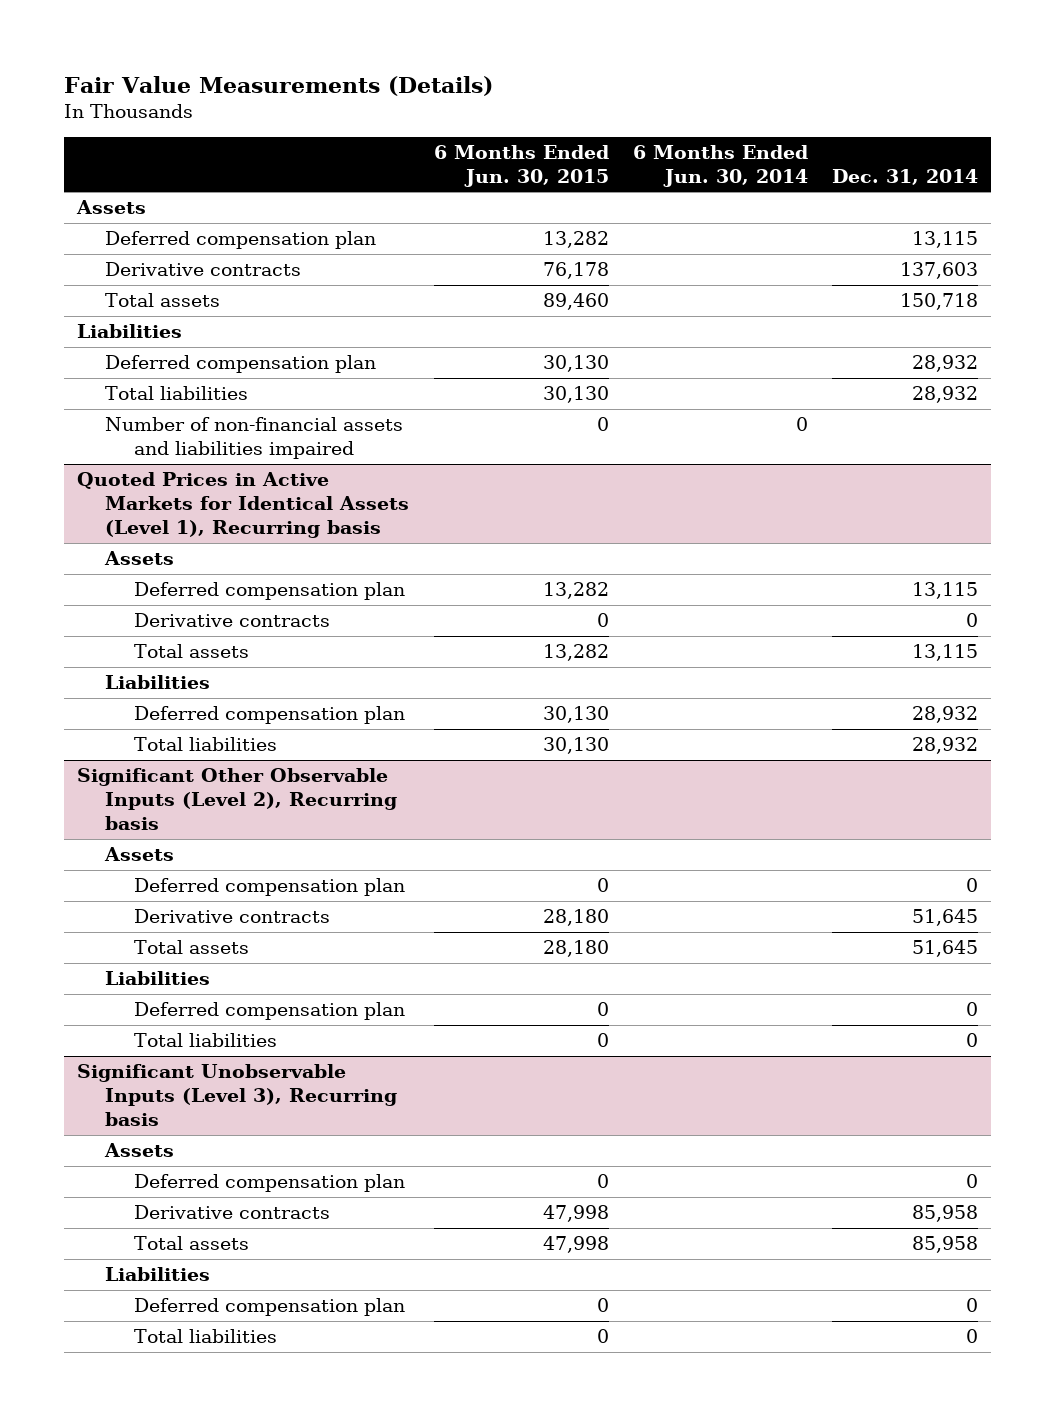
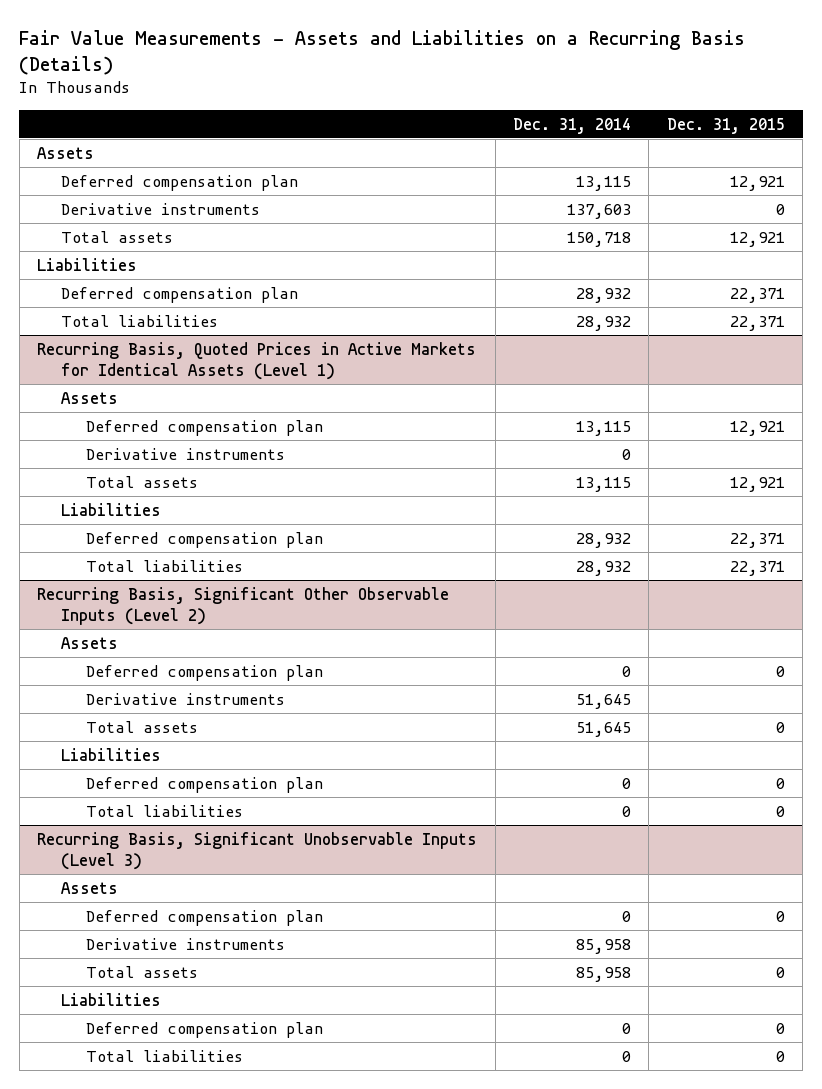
[64,76,494,97] Fair Value Measurements (Details) -> [19,30,746,75] Fair Value Measurements - Assets and Liabilities on a Recurring Basis (Details)
[433,144,609,187] 6 Months Ended Jun. 30, 2015 -> none
[633,144,809,187] 6 Months Ended Jun. 30, 2014 -> none
none -> [666,117,785,134] Dec. 31, 2015
[105,262,302,277] Derivative contracts -> [61,202,261,215] Derivative instruments
[105,417,404,460] Number of non-financial assets and liabilities impaired -> none
[76,472,410,539] Quoted Prices in Active Markets for Identical Assets (Level 1), Recurring basis -> [37,341,477,380] Recurring Basis, Quoted Prices in Active Markets for Identical Assets (Level 1)
[133,613,330,628] Derivative contracts -> [85,447,285,460] Derivative instruments
[76,768,398,831] Significant Other Observable Inputs (Level 2), Recurring basis -> [37,586,450,625] Recurring Basis, Significant Other Observable Inputs (Level 2)
[133,909,330,924] Derivative contracts -> [85,692,285,705] Derivative instruments
[76,1064,398,1127] Significant Unobservable Inputs (Level 3), Recurring basis -> [37,831,478,870] Recurring Basis, Significant Unobservable Inputs (Level 3)
[133,1205,330,1220] Derivative contracts -> [85,937,285,950] Derivative instruments

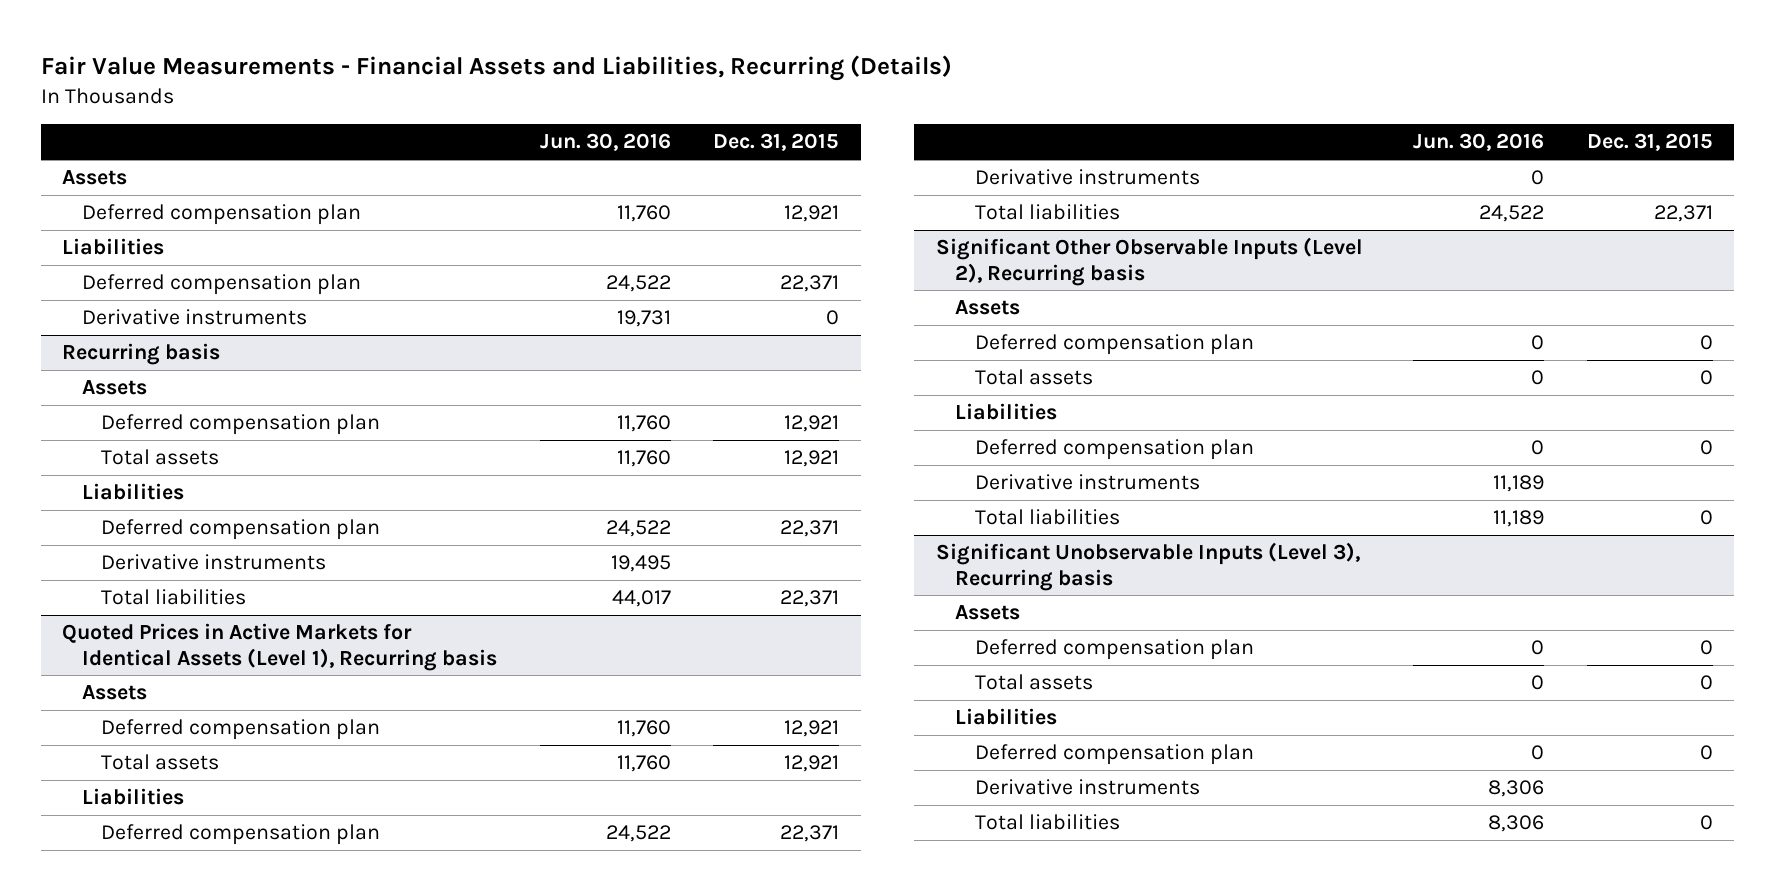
[19,30,746,75] Fair Value Measurements - Assets and Liabilities on a Recurring Basis (Details) -> [40,55,952,82] Fair Value Measurements - Financial Assets and Liabilities, Recurring (Details)
[512,117,631,134] Dec. 31, 2014 -> none
none -> [539,133,671,152] Jun. 30, 2016
none -> [62,238,165,256] Liabilities
none -> [81,274,361,296] Deferred compensation plan
none -> [62,343,221,366] Recurring basis
none -> [81,380,147,396] Assets
none -> [101,414,381,436] Deferred compensation plan
none -> [101,554,327,571] Derivative instruments
[37,341,477,380] Recurring Basis, Quoted Prices in Active Markets for Identical Assets (Level 1) -> [62,623,497,671] Quoted Prices in Active Markets for Identical Assets (Level 1), Recurring basis
[85,447,285,460] Derivative instruments -> none
none -> [974,169,1200,186] Derivative instruments
[37,586,450,625] Recurring Basis, Significant Other Observable Inputs (Level 2) -> [935,237,1363,286] Significant Other Observable Inputs (Level 2), Recurring basis
[85,692,285,705] Derivative instruments -> none
none -> [974,474,1200,491] Derivative instruments
[37,831,478,870] Recurring Basis, Significant Unobservable Inputs (Level 3) -> [935,542,1360,591] Significant Unobservable Inputs (Level 3), Recurring basis
[85,937,285,950] Derivative instruments -> none
none -> [974,779,1200,796] Derivative instruments

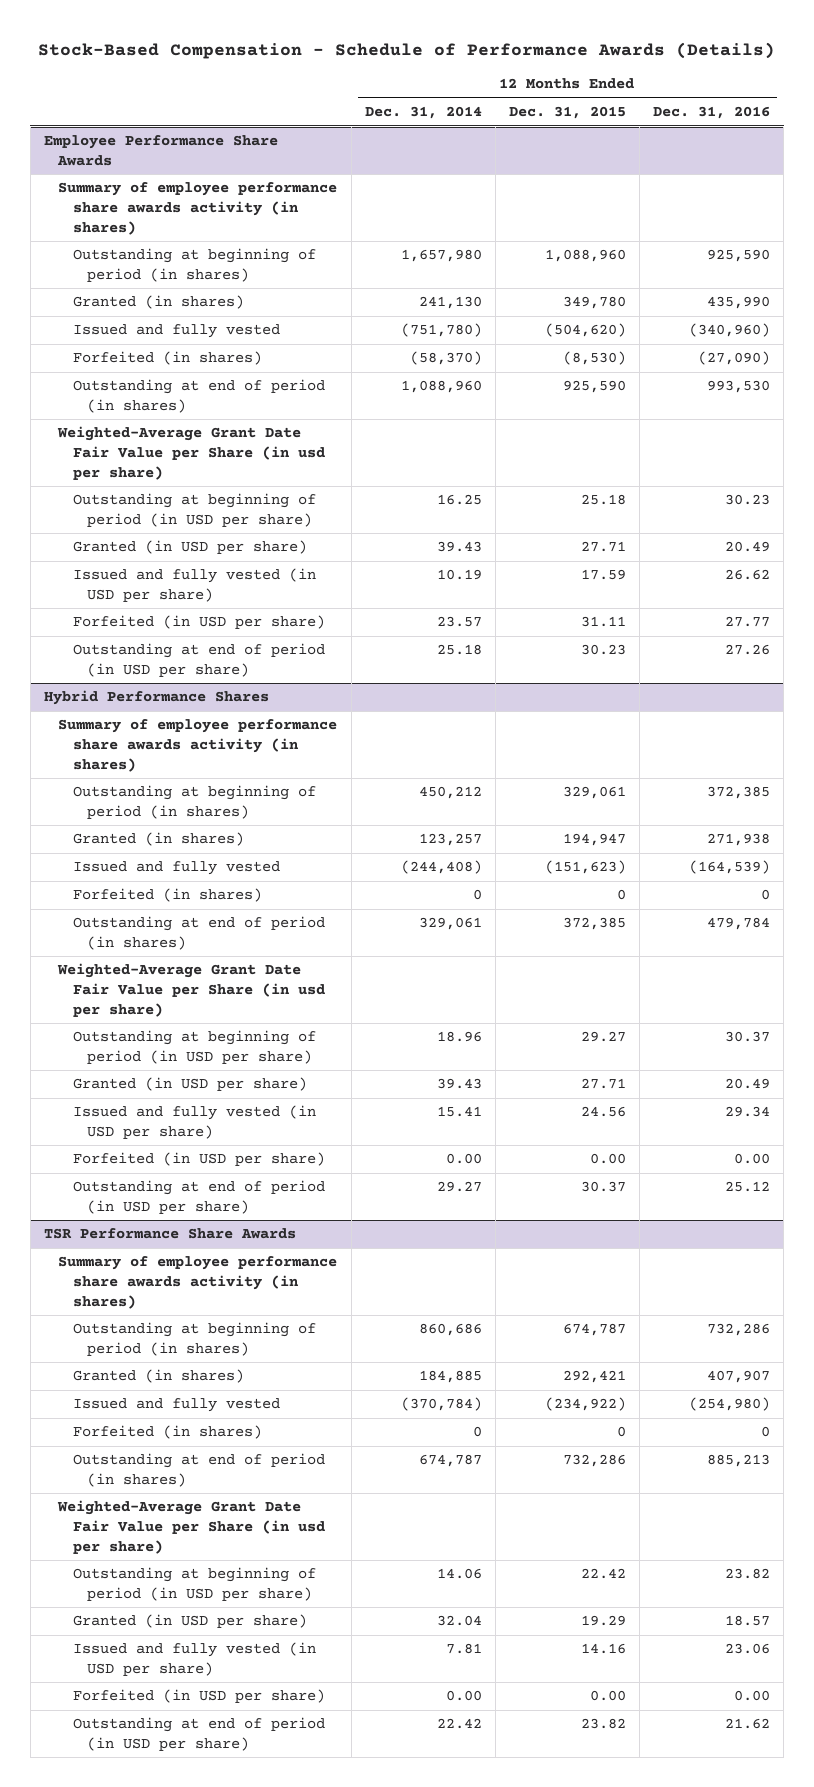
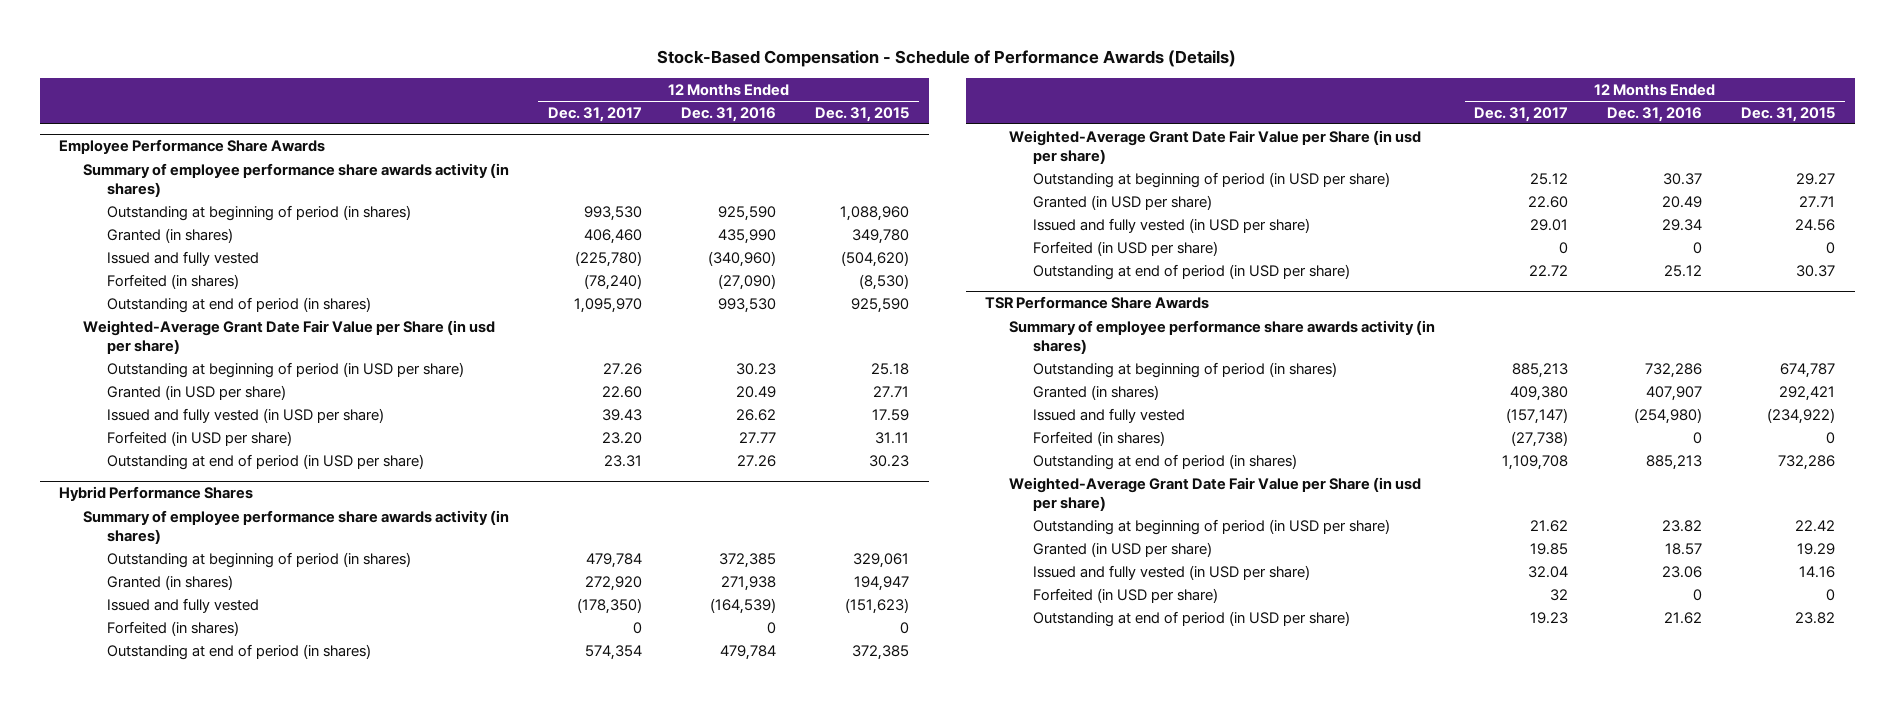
[364,106,482,120] Dec. 31, 2014 -> none
none -> [548,106,643,122] Dec. 31, 2017
[589,1153,626,1165] 0.00 -> [1826,241,1836,254] 0
[734,1153,771,1165] 0.00 -> [1693,241,1703,254] 0
[589,1690,626,1702] 0.00 -> [1826,588,1836,601] 0
[734,1690,771,1702] 0.00 -> [1693,588,1703,601] 0

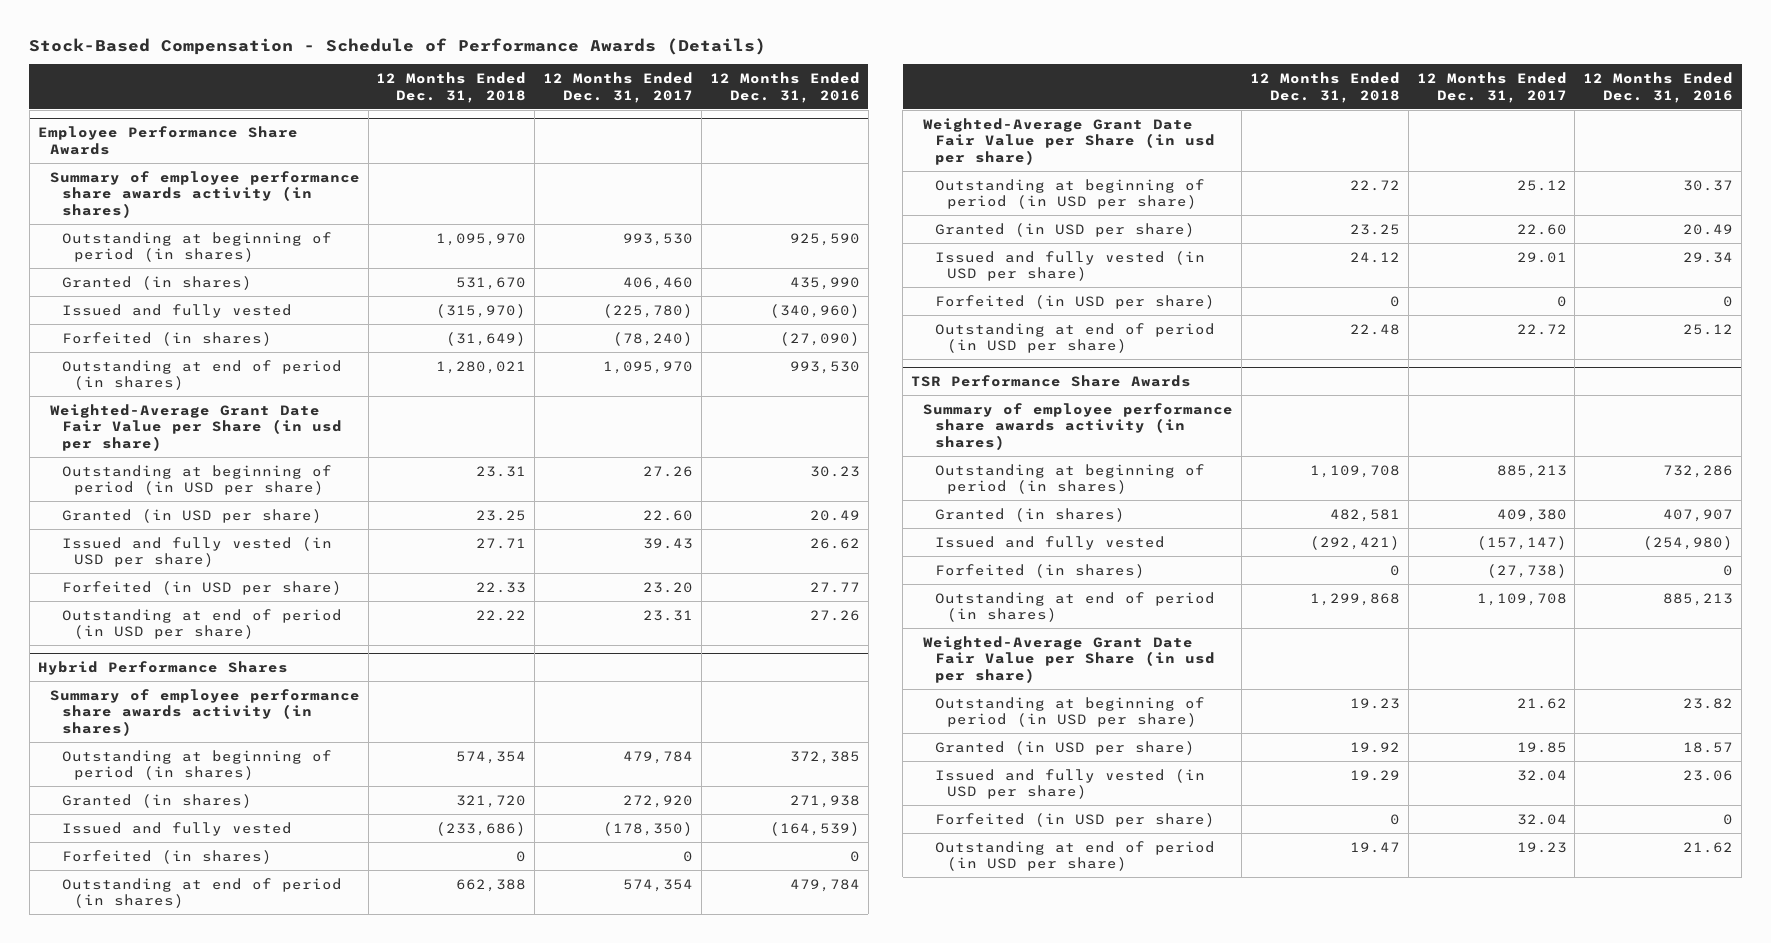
[815,106,910,122] Dec. 31, 2015 -> none
none -> [376,71,527,103] 12 Months Ended Dec. 31, 2018
[1550,588,1569,601] 32 -> [1516,813,1567,825] 32.04

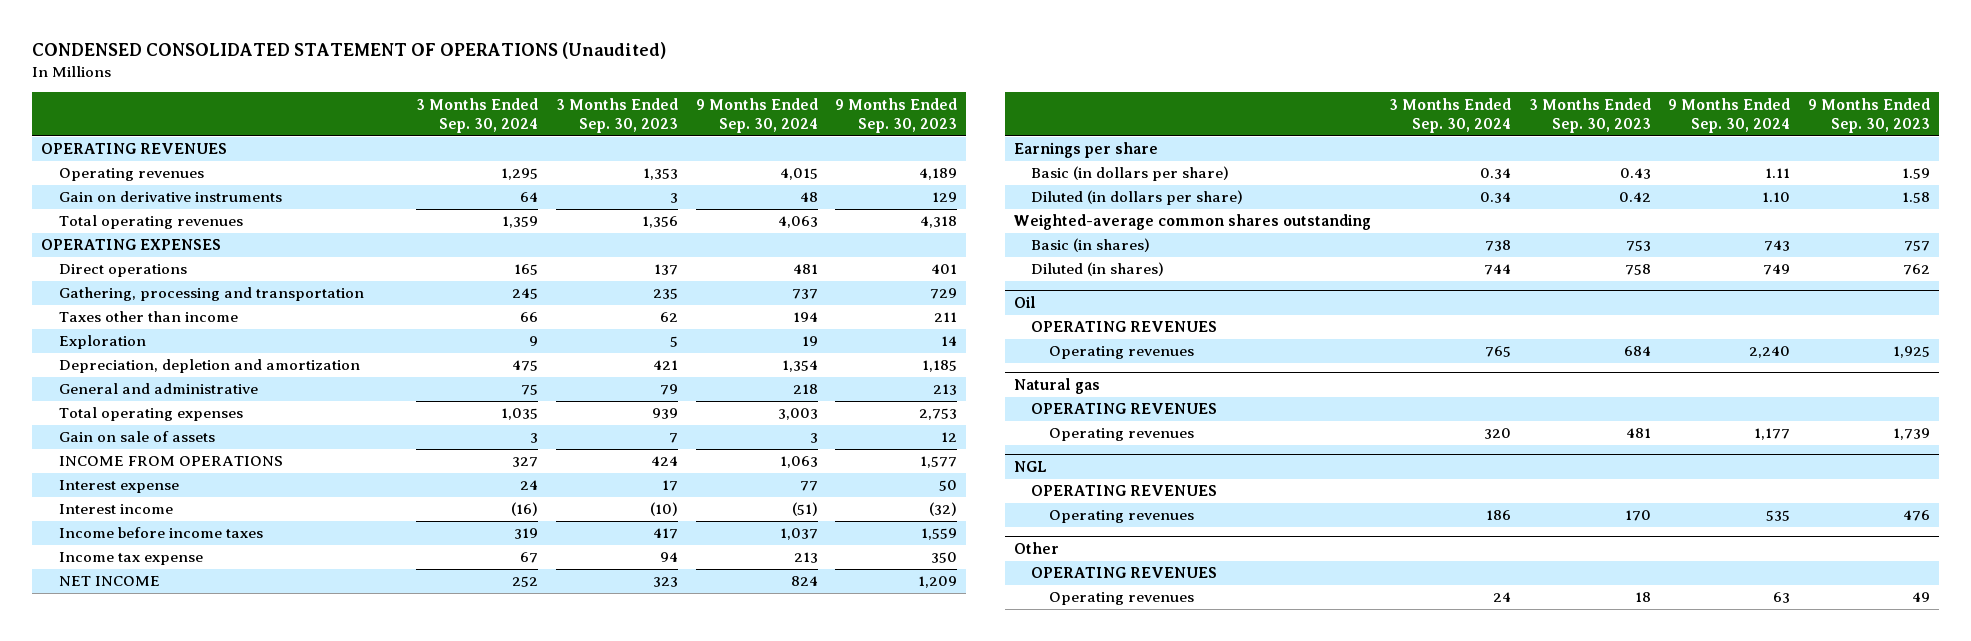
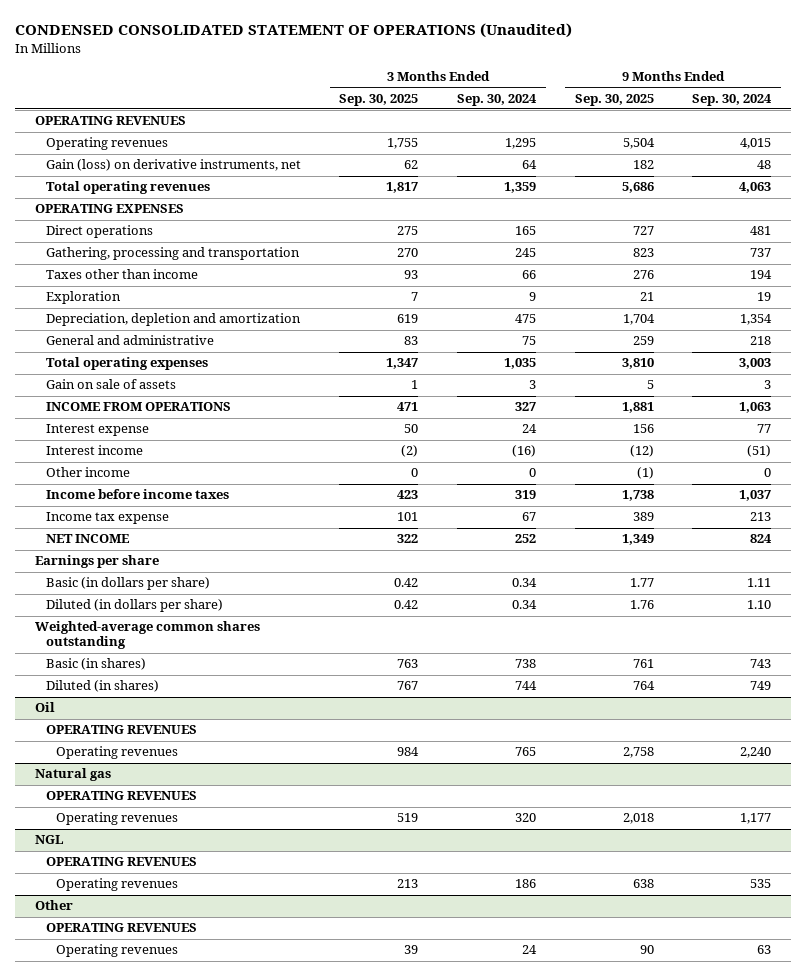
[555,97,678,133] 3 Months Ended Sep. 30, 2023 -> none
[835,97,958,133] 9 Months Ended Sep. 30, 2023 -> none
none -> [339,93,419,106] Sep. 30, 2025
none -> [574,93,654,106] Sep. 30, 2025
[58,191,282,203] Gain on derivative instruments -> [45,159,301,172] Gain (loss) on derivative instruments, net
none -> [45,467,130,478] Other income

